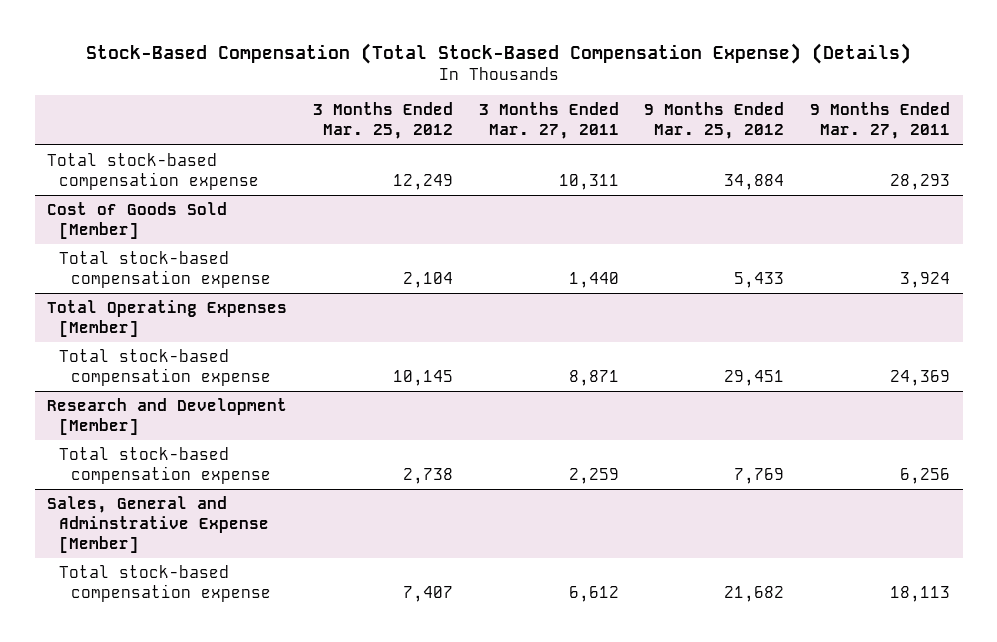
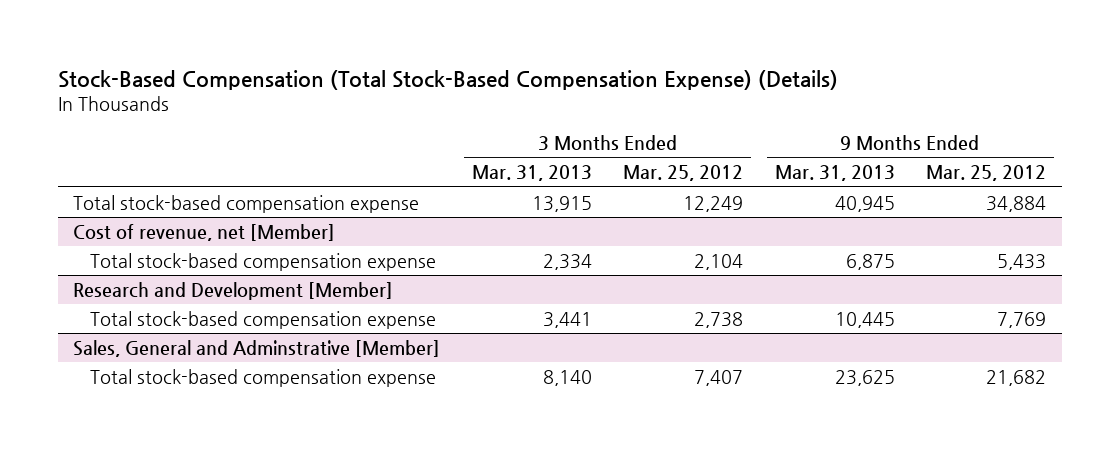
[478,102,619,140] 3 Months Ended Mar. 27, 2011 -> none
[809,102,950,140] 9 Months Ended Mar. 27, 2011 -> none
none -> [471,165,592,182] Mar. 31, 2013
none -> [774,165,895,182] Mar. 31, 2013
[47,201,228,240] Cost of Goods Sold [Member] -> none
none -> [73,223,336,241] Cost of revenue, net [Member]
[47,299,288,338] Total Operating Expenses [Member] -> none
[59,348,272,387] Total stock-based compensation expense -> none
[47,495,270,554] Sales, General and Adminstrative Expense [Member] -> [73,339,441,357] Sales, General and Adminstrative [Member]

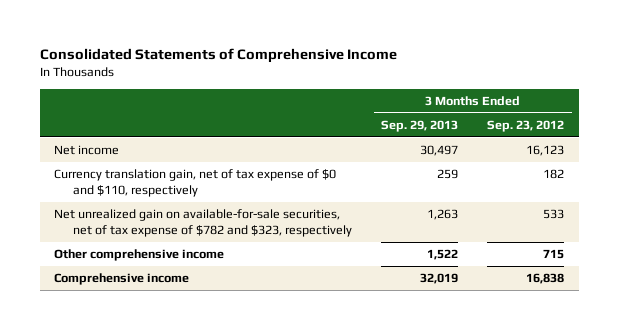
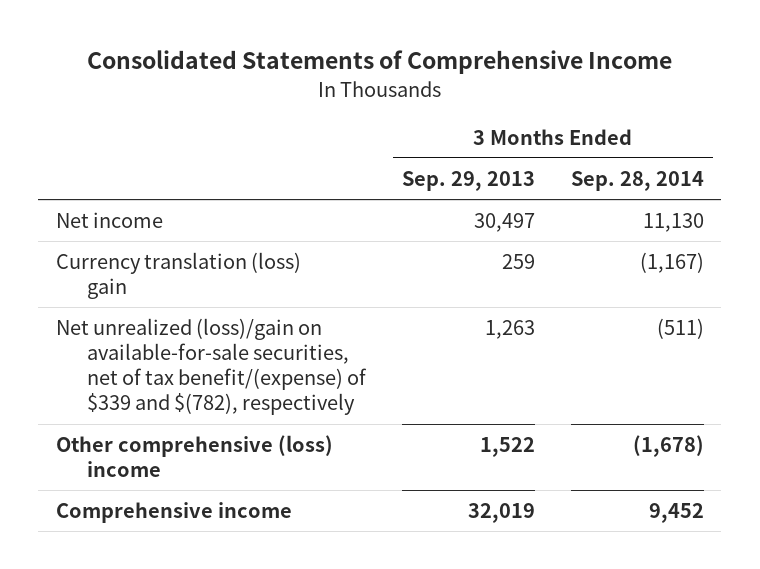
[487,119,565,132] Sep. 23, 2012 -> none
none -> [570,170,704,191] Sep. 28, 2014
[54,168,337,197] Currency translation gain, net of tax expense of $0 and $110, respectively -> [56,251,302,300] Currency translation (loss) gain
[54,208,353,237] Net unrealized gain on available-for-sale securities, net of tax expense of $782 and $323, respectively -> [56,317,367,416] Net unrealized (loss)/gain on available-for-sale securities, net of tax benefit/(expense) of $339 and $(782), respectively
[54,248,225,261] Other comprehensive income -> [56,434,334,478] Other comprehensive (loss) income

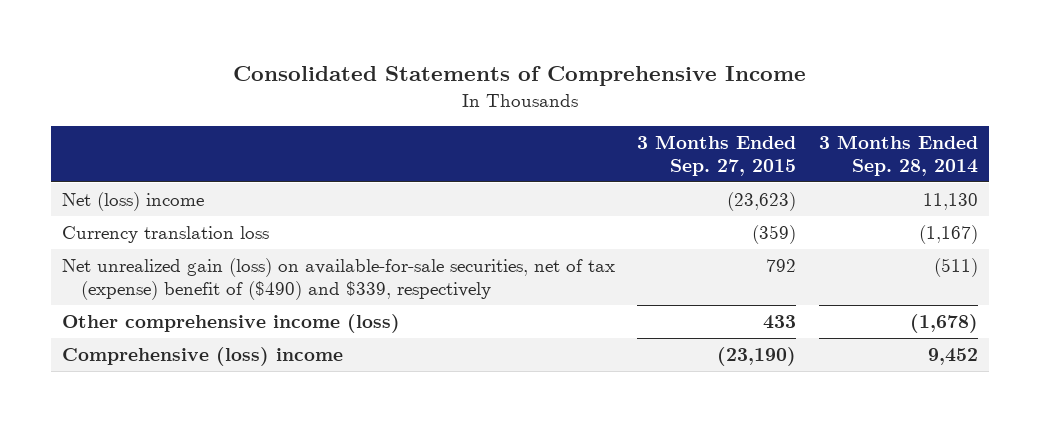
[401,170,535,191] Sep. 29, 2013 -> none
none -> [637,134,797,177] 3 Months Ended Sep. 27, 2015
[56,211,164,228] Net income -> [62,192,205,212] Net (loss) income
[56,251,302,300] Currency translation (loss) gain -> [62,226,270,244] Currency translation loss
[56,317,367,416] Net unrealized (loss)/gain on available-for-sale securities, net of tax benefit/(expense) of $339 and $(782), respectively -> [62,258,616,301] Net unrealized gain (loss) on available-for-sale securities, net of tax (expense) benefit of ($490) and $339, respectively
[56,434,334,478] Other comprehensive (loss) income -> [62,314,401,334] Other comprehensive income (loss)
[56,501,293,523] Comprehensive income -> [62,347,344,367] Comprehensive (loss) income

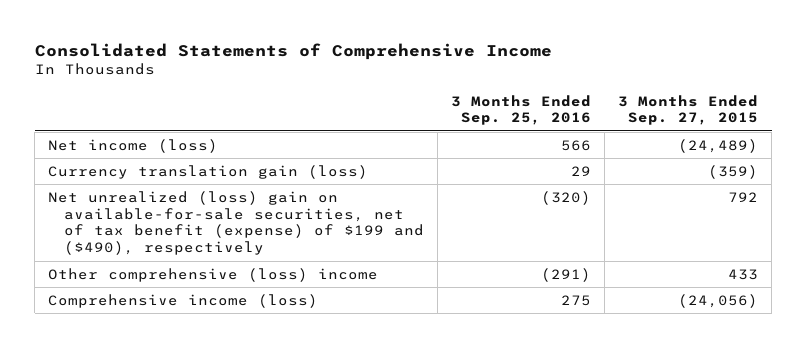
[818,134,978,177] 3 Months Ended Sep. 28, 2014 -> none
none -> [451,94,592,126] 3 Months Ended Sep. 25, 2016
[62,192,205,212] Net (loss) income -> [48,138,219,153] Net income (loss)
[727,192,797,212] (23,623) -> [678,138,759,153] (24,489)
[62,226,270,244] Currency translation loss -> [48,164,369,179] Currency translation gain (loss)
[62,258,616,301] Net unrealized gain (loss) on available-for-sale securities, net of tax (expense) benefit of ($490) and $339, respectively -> [48,190,425,256] Net unrealized (loss) gain on available-for-sale securities, net of tax benefit (expense) of $199 and ($490), respectively
[62,314,401,334] Other comprehensive income (loss) -> [48,267,379,282] Other comprehensive (loss) income
[62,347,344,367] Comprehensive (loss) income -> [48,293,319,308] Comprehensive income (loss)
[717,347,797,367] (23,190) -> [678,293,759,308] (24,056)

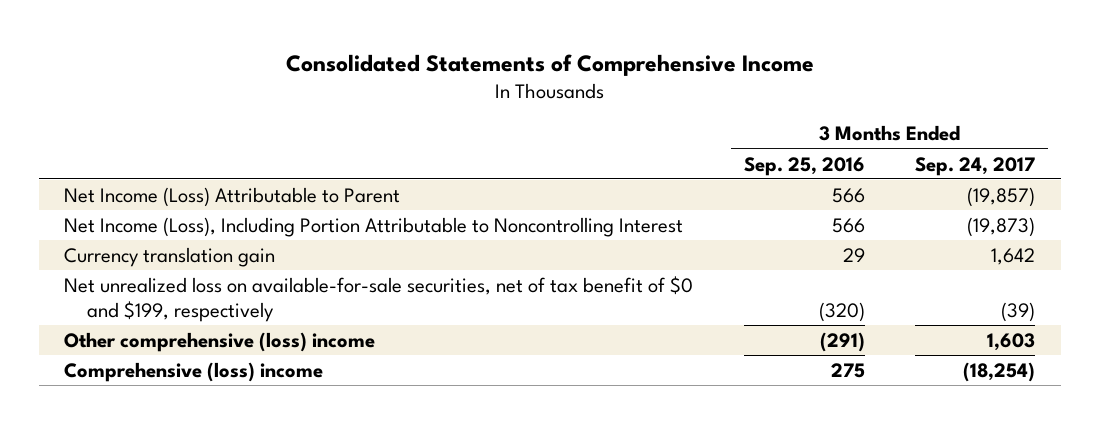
[618,94,759,126] 3 Months Ended Sep. 27, 2015 -> none
none -> [915,156,1036,176] Sep. 24, 2017
[48,138,219,153] Net income (loss) -> [64,186,401,207] Net Income (Loss) Attributable to Parent
none -> [64,216,684,237] Net Income (Loss), Including Portion Attributable to Noncontrolling Interest
[48,164,369,179] Currency translation gain (loss) -> [64,246,276,267] Currency translation gain
[48,190,425,256] Net unrealized (loss) gain on available-for-sale securities, net of tax benefit (expense) of $199 and ($490), respectively -> [64,275,694,322] Net unrealized loss on available-for-sale securities, net of tax benefit of $0 and $199, respectively
[48,293,319,308] Comprehensive income (loss) -> [64,361,324,382] Comprehensive (loss) income

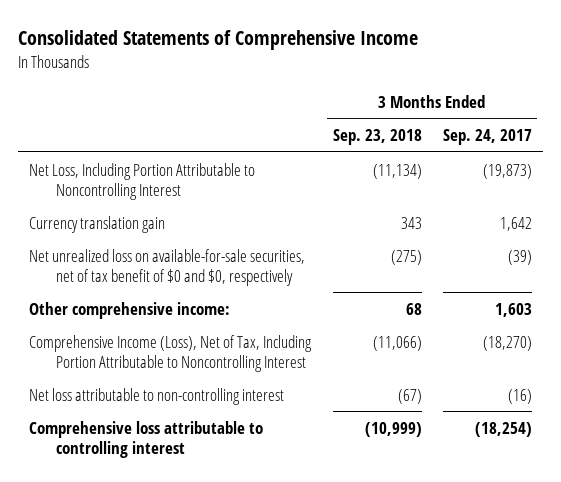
[743,156,865,176] Sep. 25, 2016 -> none
none -> [332,128,422,145] Sep. 23, 2018
[64,186,401,207] Net Income (Loss) Attributable to Parent -> none
[64,216,684,237] Net Income (Loss), Including Portion Attributable to Noncontrolling Interest -> [29,162,256,200] Net Loss, Including Portion Attributable to Noncontrolling Interest
[64,275,694,322] Net unrealized loss on available-for-sale securities, net of tax benefit of $0 and $199, respectively -> [29,248,306,286] Net unrealized loss on available-for-sale securities, net of tax benefit of $0 and $0, respectively
[64,331,376,352] Other comprehensive (loss) income -> [29,301,231,319] Other comprehensive income:
none -> [29,334,313,372] Comprehensive Income (Loss), Net of Tax, Including Portion Attributable to Noncontrolling Interest
none -> [29,387,285,405] Net loss attributable to non-controlling interest
[64,361,324,382] Comprehensive (loss) income -> [29,420,264,458] Comprehensive loss attributable to controlling interest

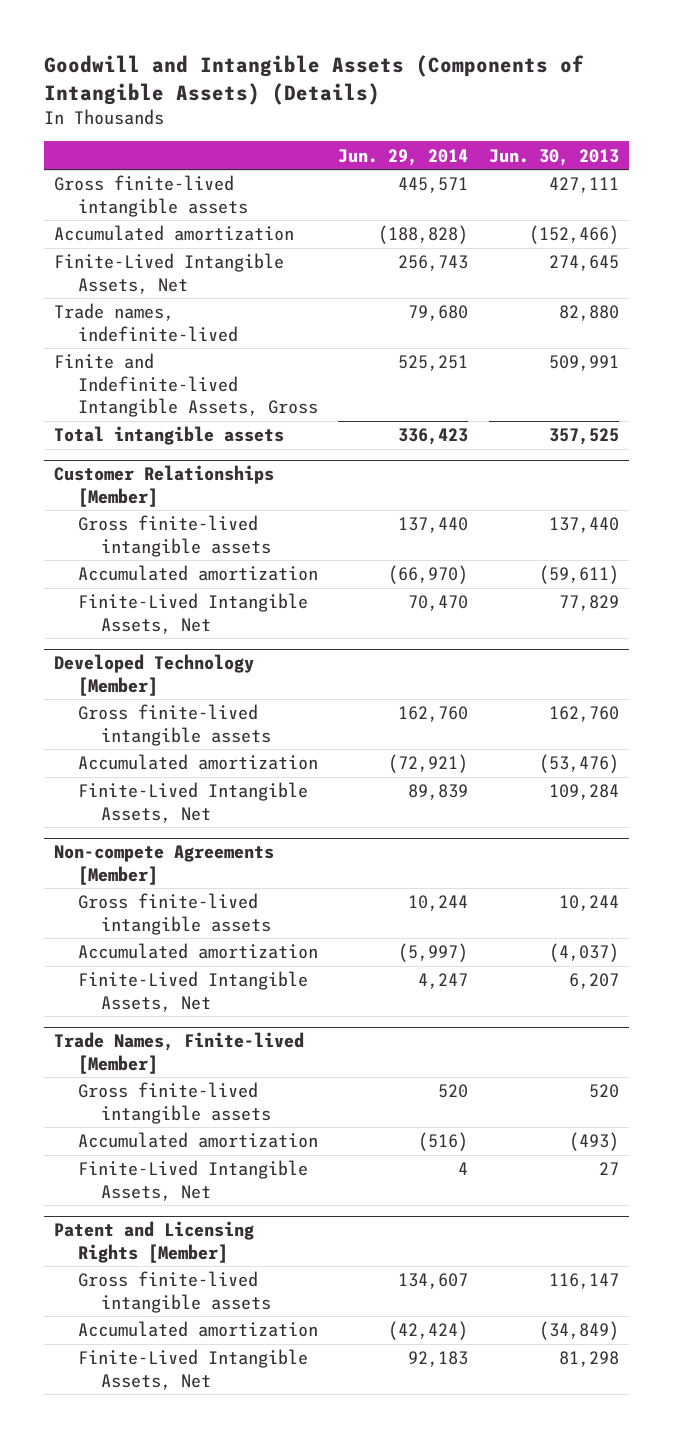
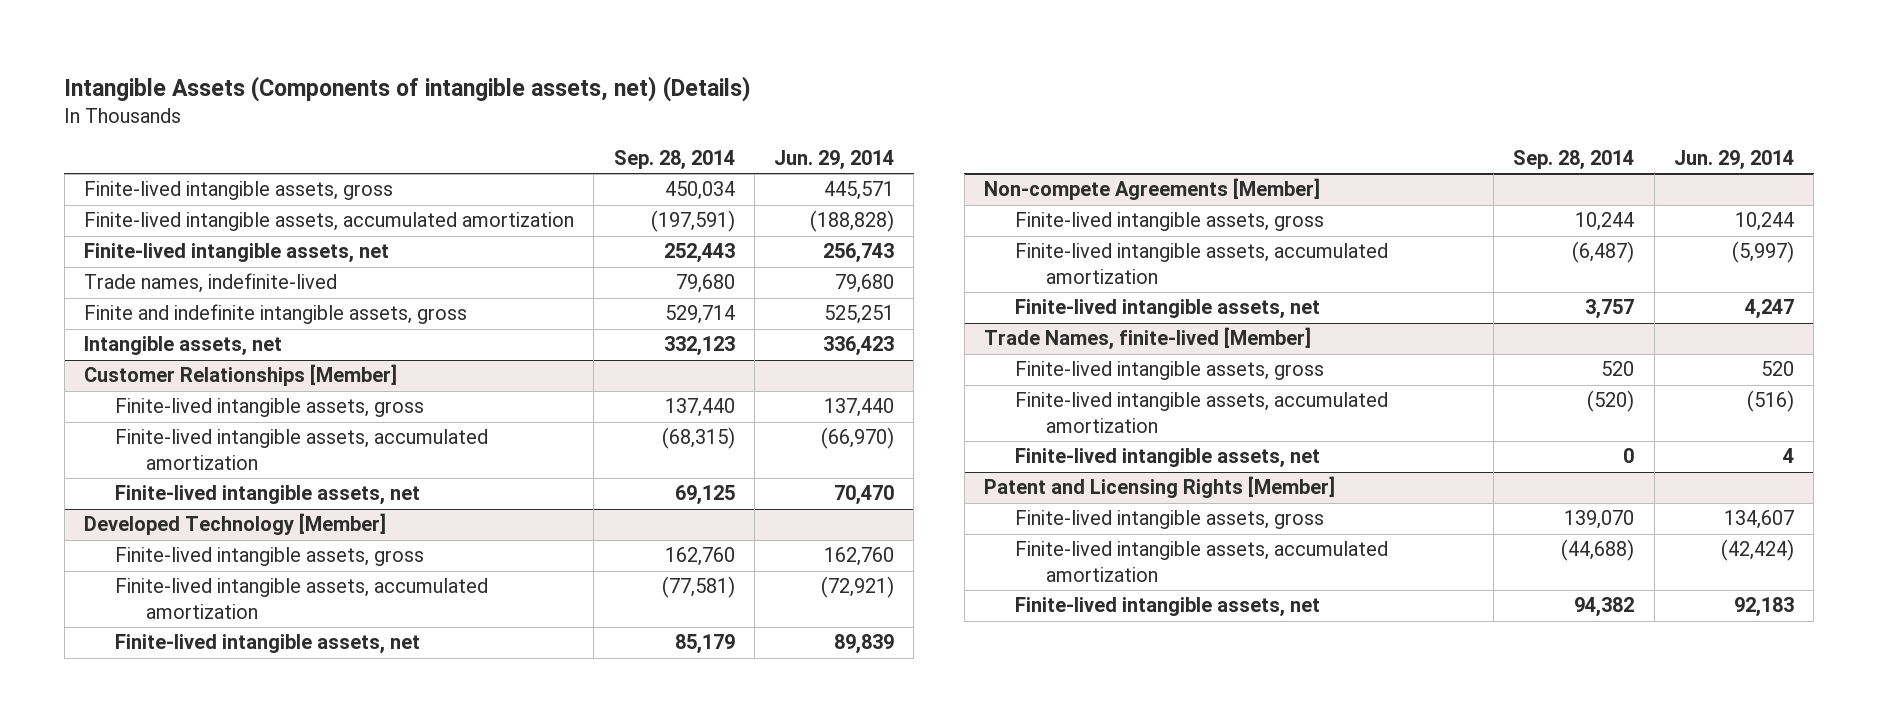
[44,54,585,105] Goodwill and Intangible Assets (Components of Intangible Assets) (Details) -> [64,75,752,102] Intangible Assets (Components of intangible assets, net) (Details)
[488,148,619,166] Jun. 30, 2013 -> none
none -> [613,150,735,171] Sep. 28, 2014
[54,175,248,217] Gross finite-lived intangible assets -> [84,181,394,201] Finite-lived intangible assets, gross
[54,225,295,242] Accumulated amortization -> [84,212,575,232] Finite-lived intangible assets, accumulated amortization
[54,253,285,294] Finite-Lived Intangible Assets, Net -> [84,243,390,264] Finite-lived intangible assets, net
[54,353,318,417] Finite and Indefinite-lived Intangible Assets, Gross -> [84,304,468,325] Finite and indefinite intangible assets, gross
[54,426,285,446] Total intangible assets -> [84,336,283,357] Intangible assets, net
[77,515,272,557] Gross finite-lived intangible assets -> [115,398,425,418] Finite-lived intangible assets, gross
[77,565,318,582] Accumulated amortization -> [115,429,489,470] Finite-lived intangible assets, accumulated amortization
[77,593,308,634] Finite-Lived Intangible Assets, Net -> [115,485,421,506] Finite-lived intangible assets, net
[77,704,272,746] Gross finite-lived intangible assets -> [115,547,425,567] Finite-lived intangible assets, gross
[77,754,318,771] Accumulated amortization -> [115,578,489,619] Finite-lived intangible assets, accumulated amortization
[77,782,308,823] Finite-Lived Intangible Assets, Net -> [115,634,421,655] Finite-lived intangible assets, net
[77,893,272,935] Gross finite-lived intangible assets -> [1014,212,1324,232] Finite-lived intangible assets, gross
[77,943,318,960] Accumulated amortization -> [1014,243,1388,284] Finite-lived intangible assets, accumulated amortization
[77,971,308,1012] Finite-Lived Intangible Assets, Net -> [1014,299,1320,320] Finite-lived intangible assets, net
[54,1032,305,1074] Trade Names, Finite-lived [Member] -> [983,327,1311,351] Trade Names, finite-lived [Member]
[77,1082,272,1124] Gross finite-lived intangible assets -> [1014,361,1324,381] Finite-lived intangible assets, gross
[77,1132,318,1149] Accumulated amortization -> [1014,392,1388,433] Finite-lived intangible assets, accumulated amortization
[77,1160,308,1201] Finite-Lived Intangible Assets, Net -> [1014,448,1320,469] Finite-lived intangible assets, net
[77,1271,272,1313] Gross finite-lived intangible assets -> [1014,510,1324,530] Finite-lived intangible assets, gross
[77,1321,318,1338] Accumulated amortization -> [1014,541,1388,582] Finite-lived intangible assets, accumulated amortization
[77,1349,308,1390] Finite-Lived Intangible Assets, Net -> [1014,597,1320,618] Finite-lived intangible assets, net

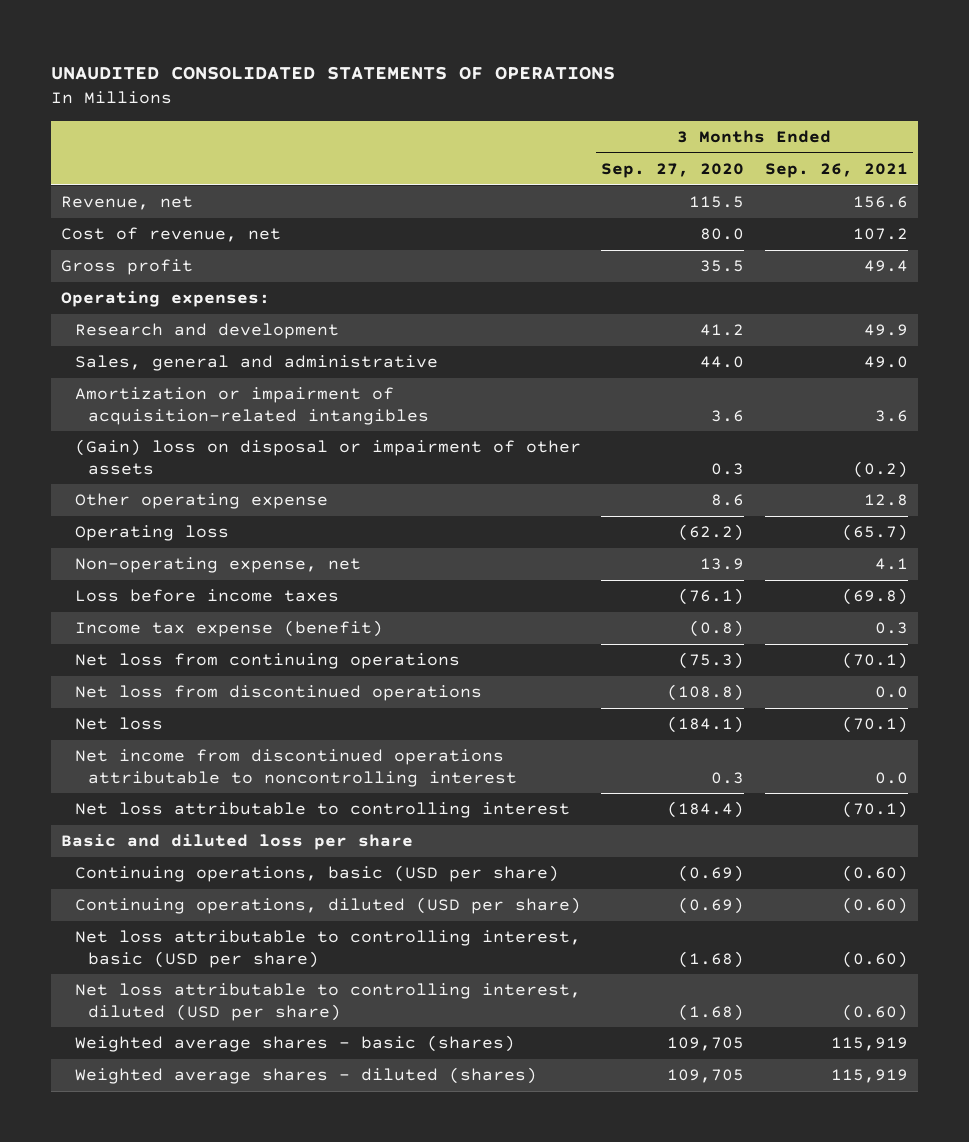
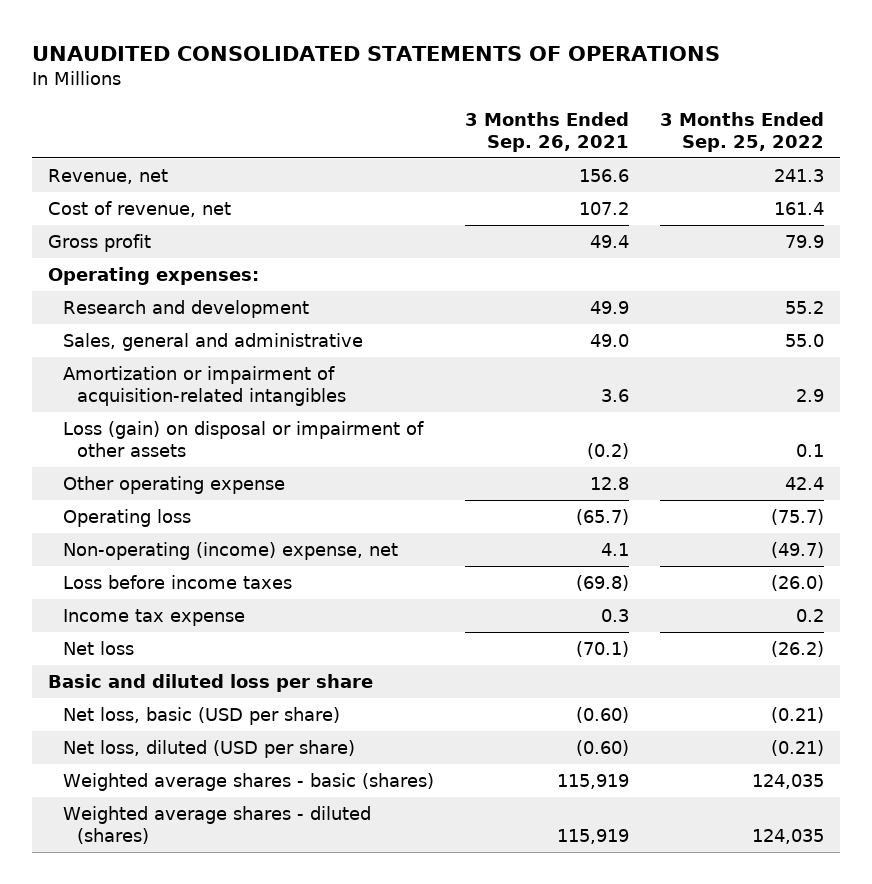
[601,163,745,179] Sep. 27, 2020 -> none
none -> [660,112,825,153] 3 Months Ended Sep. 25, 2022
[74,439,581,475] (Gain) loss on disposal or impairment of other assets -> [62,421,424,457] Loss (gain) on disposal or impairment of other assets
[74,557,361,574] Non-operating expense, net -> [62,542,398,561] Non-operating (income) expense, net
[74,653,460,670] Net loss from continuing operations -> none
[74,685,482,702] Net loss from discontinued operations -> none
[74,620,383,638] Income tax expense (benefit) -> [62,609,245,627] Income tax expense
[74,749,518,787] Net income from discontinued operations attributable to noncontrolling interest -> none
[74,802,570,819] Net loss attributable to controlling interest -> none
[74,865,559,883] Continuing operations, basic (USD per share) -> none
[74,897,581,915] Continuing operations, diluted (USD per share) -> none
[74,930,581,968] Net loss attributable to controlling interest, basic (USD per share) -> [62,707,340,726] Net loss, basic (USD per share)
[74,983,581,1021] Net loss attributable to controlling interest, diluted (USD per share) -> [62,740,355,759] Net loss, diluted (USD per share)

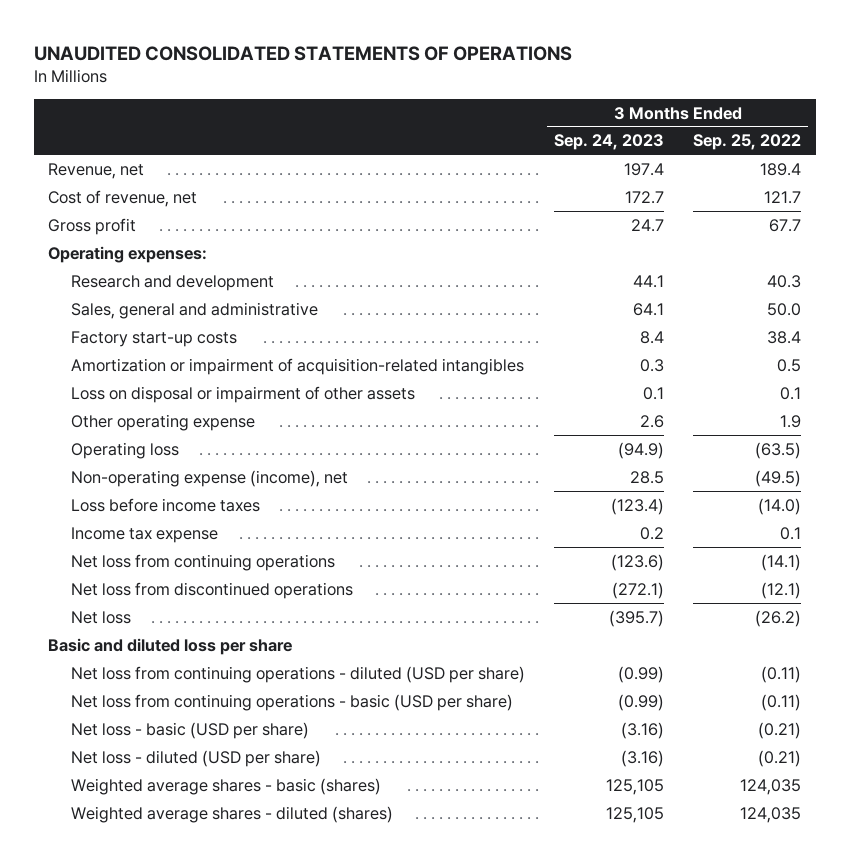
[464,112,629,153] 3 Months Ended Sep. 26, 2021 -> none
none -> [554,134,665,151] Sep. 24, 2023
[774,169,825,183] 241.3 -> [760,162,802,176] 189.4
[774,202,825,216] 161.4 -> [764,190,802,204] 121.7
[785,235,825,249] 79.9 -> [769,218,802,232] 67.7
[785,301,825,315] 55.2 -> [767,274,802,288] 40.3
[785,334,825,348] 55.0 -> [767,302,802,316] 50.0
none -> [70,330,237,347] Factory start-up costs
[796,388,825,402] 2.9 -> [777,358,802,372] 0.5
[62,421,424,457] Loss (gain) on disposal or impairment of other assets -> [70,385,415,403] Loss on disposal or impairment of other assets
[785,477,825,491] 42.4 -> [780,414,802,428] 1.9
[771,509,825,526] (75.7) -> [755,441,802,459] (63.5)
[62,542,398,561] Non-operating (income) expense, net -> [70,469,348,487] Non-operating expense (income), net
[771,542,825,559] (49.7) -> [755,469,802,487] (49.5)
[771,575,825,592] (26.0) -> [758,497,802,515] (14.0)
[796,609,825,623] 0.2 -> [780,526,802,540] 0.1
none -> [70,553,335,571] Net loss from continuing operations
none -> [70,581,353,599] Net loss from discontinued operations
none -> [70,665,525,683] Net loss from continuing operations - diluted (USD per share)
none -> [70,693,513,711] Net loss from continuing operations - basic (USD per share)
[62,707,340,726] Net loss, basic (USD per share) -> [70,721,309,739] Net loss - basic (USD per share)
[62,740,355,759] Net loss, diluted (USD per share) -> [70,749,321,767] Net loss - diluted (USD per share)

